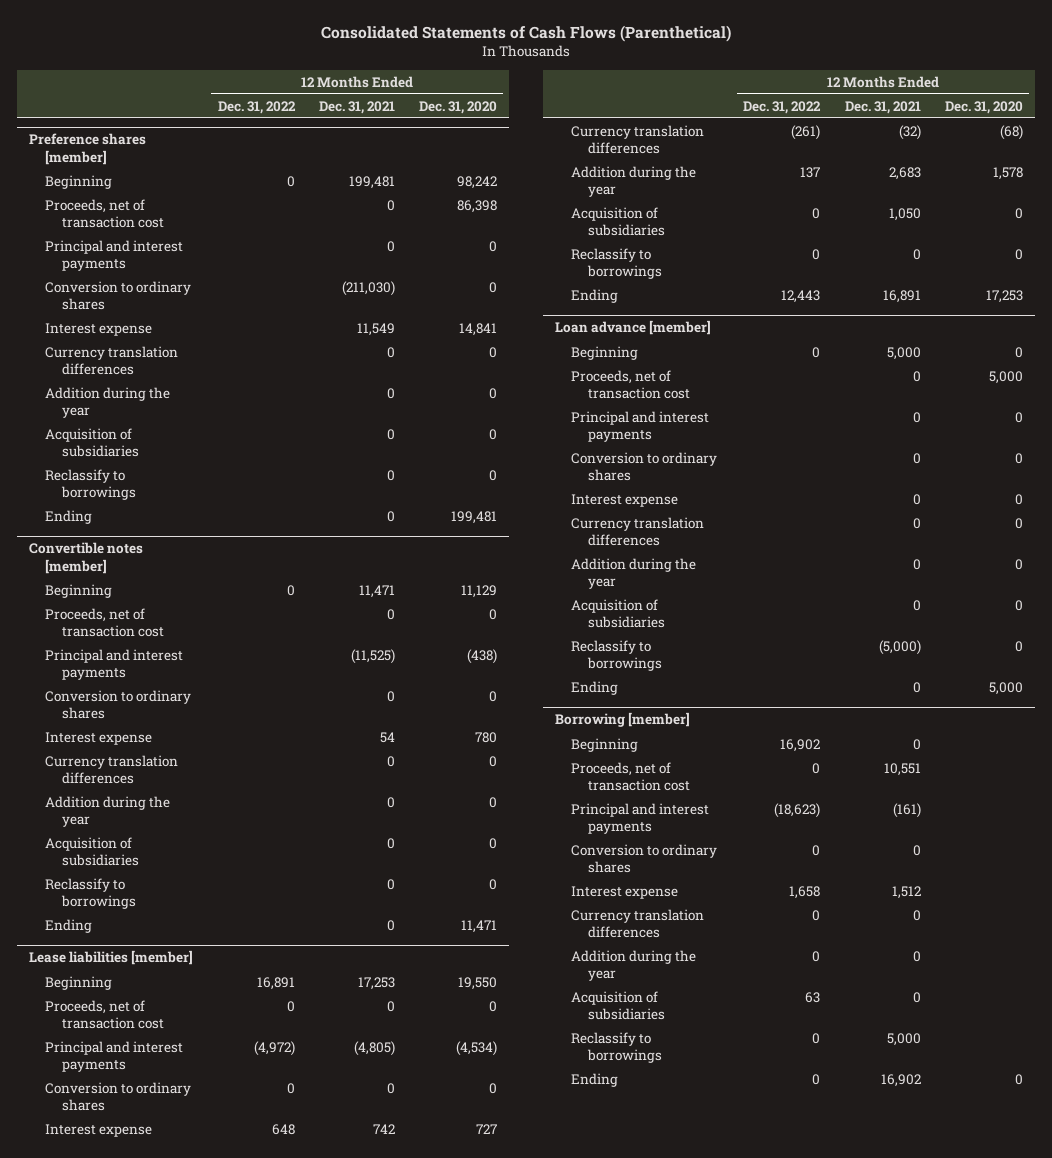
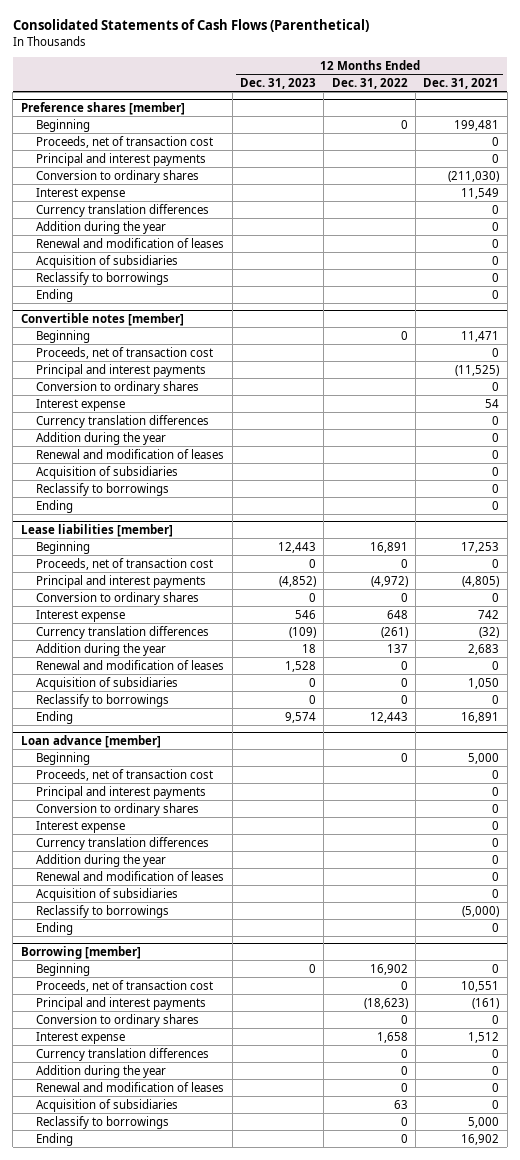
[419,100,498,114] Dec. 31, 2020 -> none
none -> [239,77,316,89] Dec. 31, 2023
none -> [36,237,225,248] Renewal and modification of leases
none -> [36,448,225,459] Renewal and modification of leases
none -> [36,659,225,670] Renewal and modification of leases
none -> [36,870,225,881] Renewal and modification of leases
none -> [36,1081,225,1092] Renewal and modification of leases

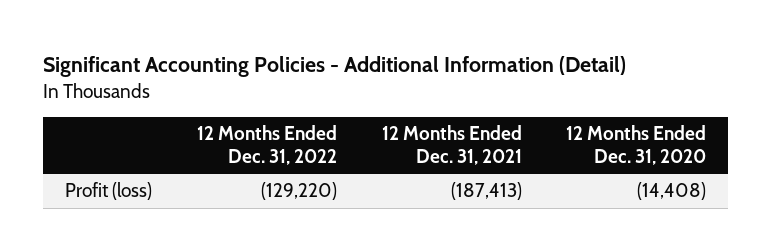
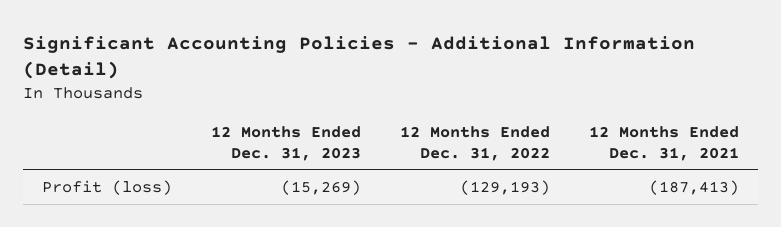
[566,125,707,165] 12 Months Ended Dec. 31, 2020 -> none
none -> [210,125,361,162] 12 Months Ended Dec. 31, 2023
[260,182,337,201] (129,220) -> [459,180,550,196] (129,193)

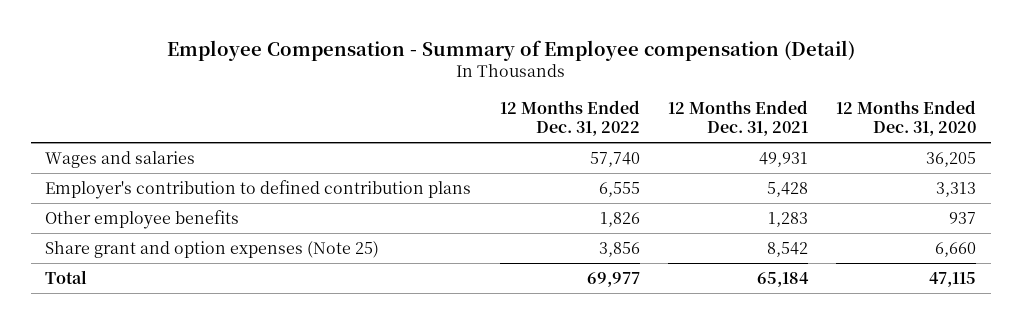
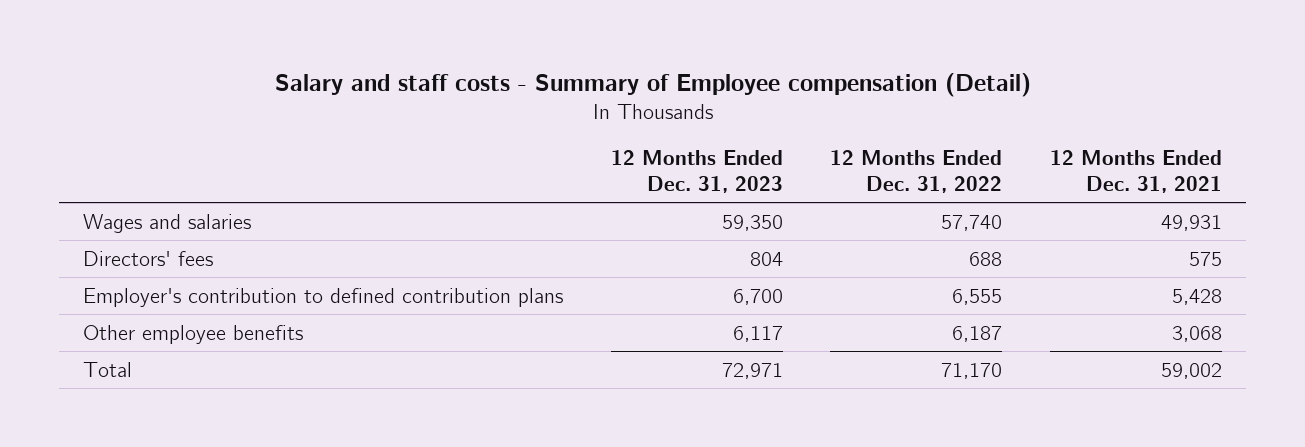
[166,39,855,61] Employee Compensation - Summary of Employee compensation (Detail) -> [274,73,1031,98] Salary and staff costs - Summary of Employee compensation (Detail)
[836,99,977,137] 12 Months Ended Dec. 31, 2020 -> none
none -> [610,149,783,193] 12 Months Ended Dec. 31, 2023
none -> [83,250,214,266] Directors' fees
[45,240,380,258] Share grant and option expenses (Note 25) -> none
[599,211,640,227] 1,826 -> [952,325,1003,342] 6,187
[767,211,808,227] 1,283 -> [1171,325,1222,342] 3,068
[586,271,640,287] 69,977 -> [941,362,1003,379] 71,170
[756,271,809,287] 65,184 -> [1160,362,1222,379] 59,002

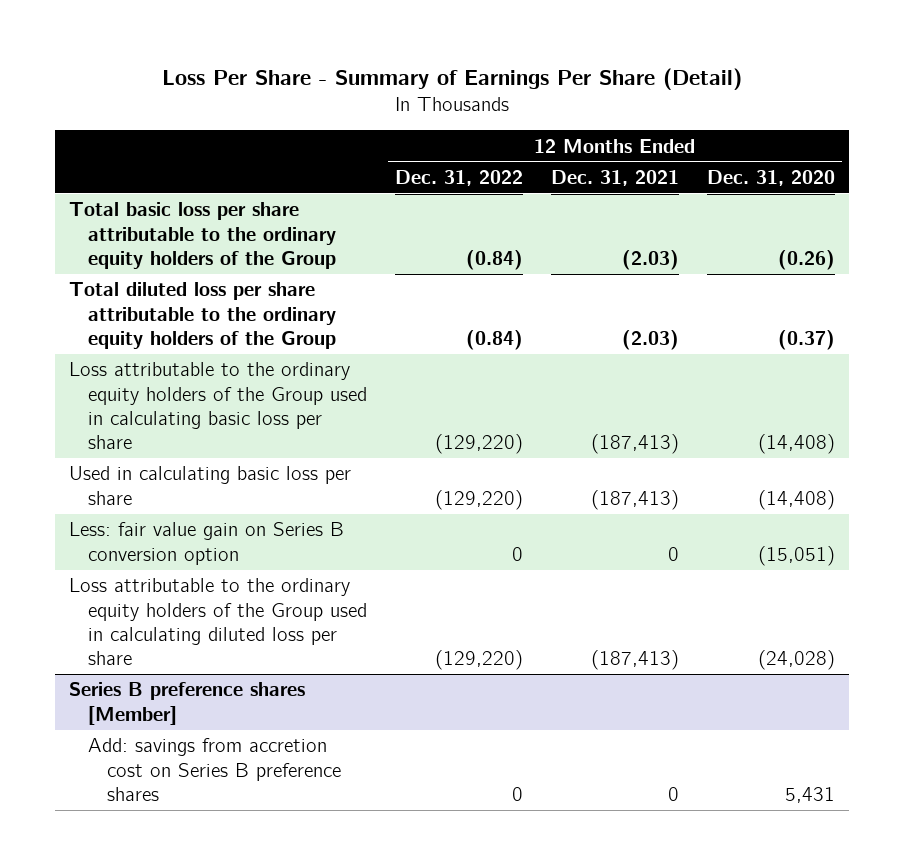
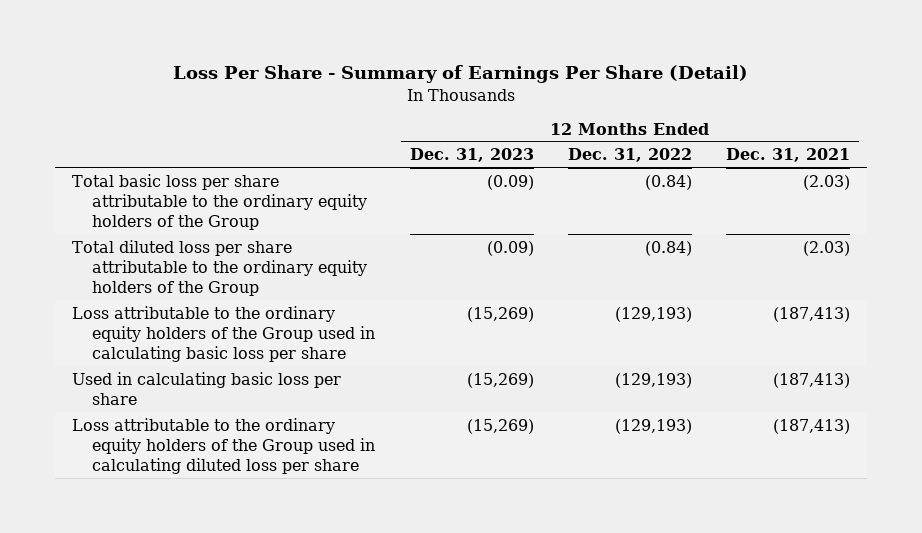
[706,169,835,186] Dec. 31, 2020 -> none
none -> [409,148,534,163] Dec. 31, 2023
[69,522,345,565] Less: fair value gain on Series B conversion option -> none
[69,682,306,725] Series B preference shares [Member] -> none
[87,738,341,801] Add: savings from accretion cost on Series B preference shares -> none
[434,434,523,455] (129,220) -> [614,306,692,322] (129,193)
[434,489,523,510] (129,220) -> [614,372,692,388] (129,193)
[434,650,523,671] (129,220) -> [614,418,692,434] (129,193)

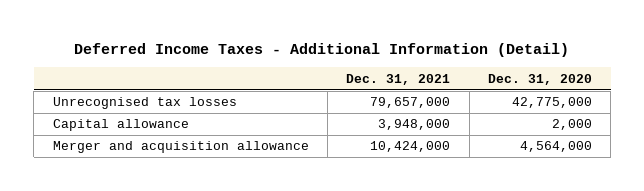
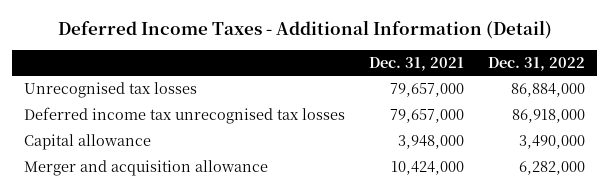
[487,73,592,85] Dec. 31, 2020 -> none
none -> [487,56,585,71] Dec. 31, 2022
none -> [24,107,346,125] Deferred income tax unrecognised tax losses

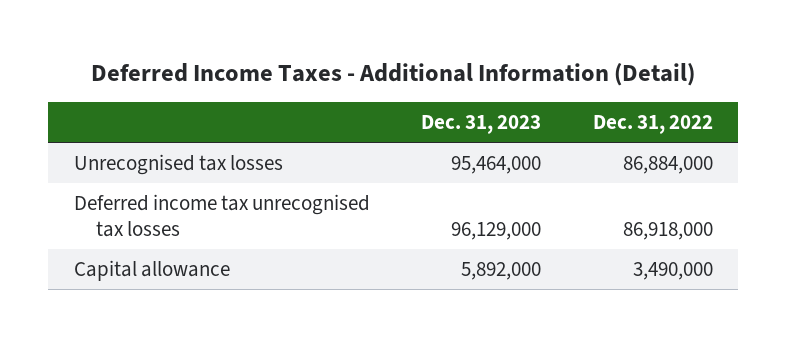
[369,56,465,71] Dec. 31, 2021 -> none
none -> [421,115,542,135] Dec. 31, 2023
[24,160,269,177] Merger and acquisition allowance -> none

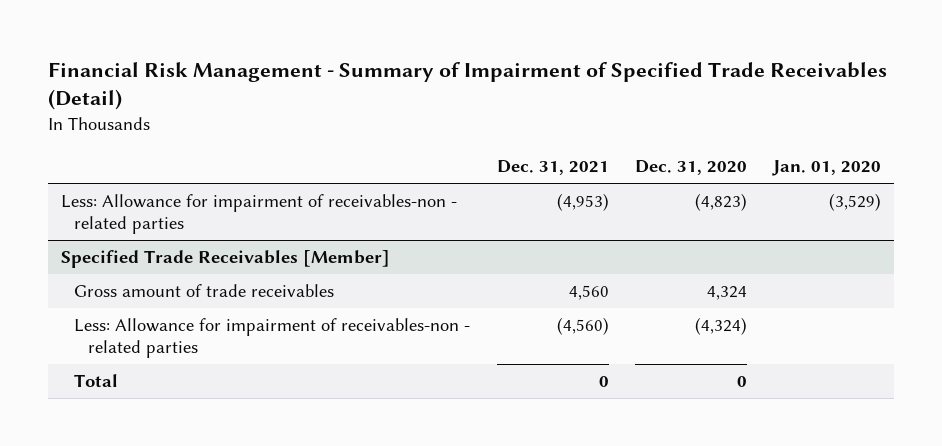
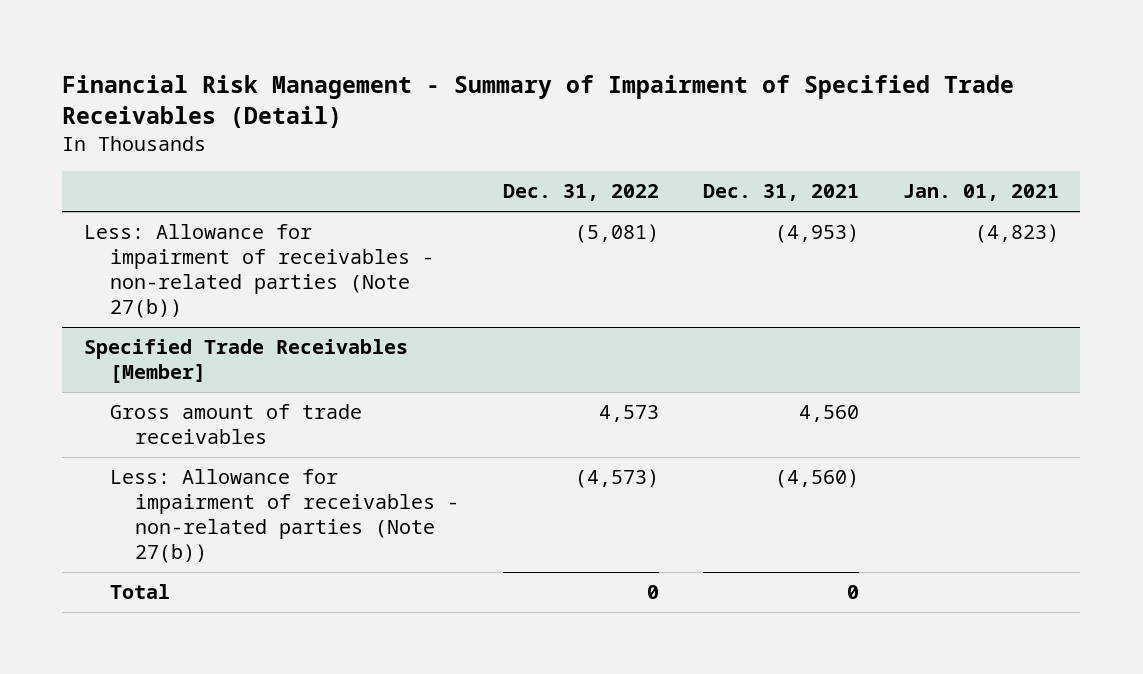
[634,160,747,176] Dec. 31, 2020 -> none
[772,160,882,177] Jan. 01, 2020 -> none
none -> [502,184,659,202] Dec. 31, 2022
none -> [902,184,1059,202] Jan. 01, 2021
[61,194,458,235] Less: Allowance for impairment of receivables-non - related parties -> [83,224,434,318] Less: Allowance for impairment of receivables - non-related parties (Note 27(b))
[74,318,471,359] Less: Allowance for impairment of receivables-non - related parties -> [109,469,460,563] Less: Allowance for impairment of receivables - non-related parties (Note 27(b))

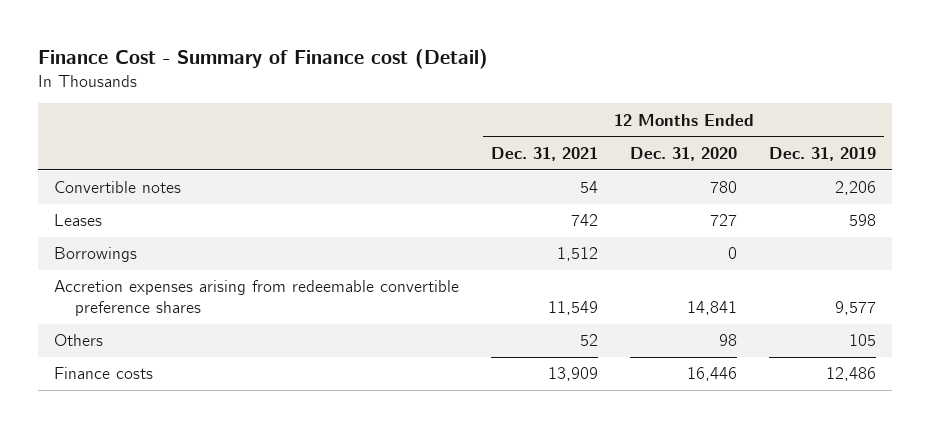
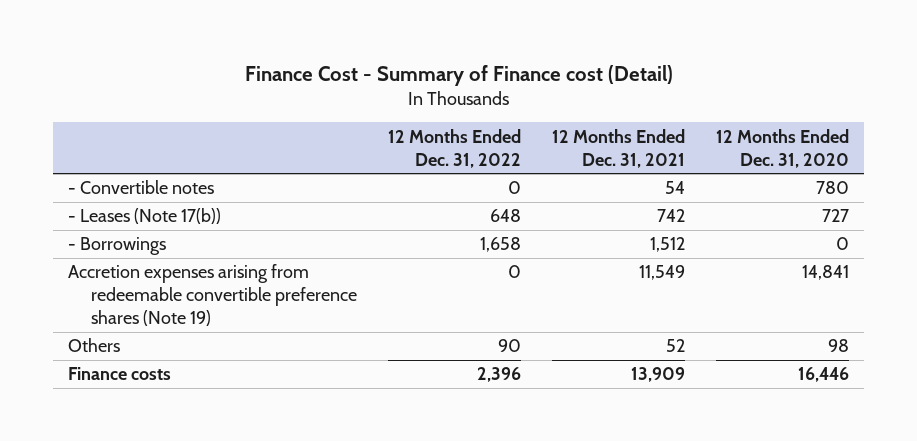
[769,146,877,161] Dec. 31, 2019 -> none
none -> [387,128,521,168] 12 Months Ended Dec. 31, 2022
[53,181,181,194] Convertible notes -> [68,180,215,195] - Convertible notes
[53,214,102,227] Leases -> [68,208,222,225] - Leases (Note 17(b))
[53,247,137,263] Borrowings -> [68,237,167,256] - Borrowings
[53,280,459,317] Accretion expenses arising from redeemable convertible preference shares -> [68,264,357,327] Accretion expenses arising from redeemable convertible preference shares (Note 19)

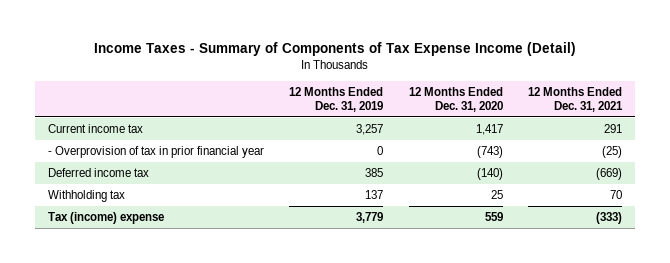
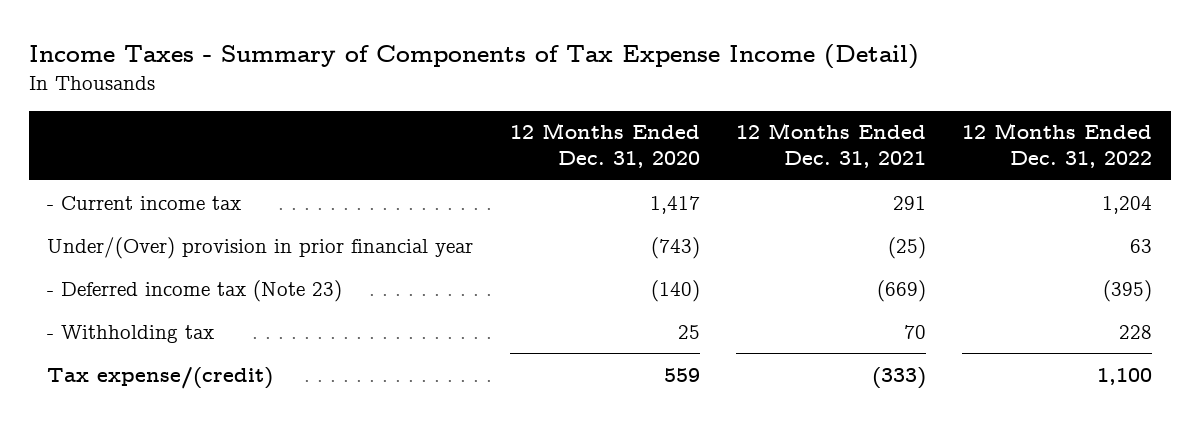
[289,86,384,112] 12 Months Ended Dec. 31, 2019 -> none
none -> [962,123,1153,169] 12 Months Ended Dec. 31, 2022
[48,124,144,134] Current income tax -> [47,195,242,210] - Current income tax
[48,146,265,159] - Overprovision of tax in prior financial year -> [47,236,474,259] Under/(Over) provision in prior financial year
[48,168,150,178] Deferred income tax -> [47,279,343,302] - Deferred income tax (Note 23)
[48,190,126,203] Withholding tax -> [47,324,215,343] - Withholding tax
[48,212,165,225] Tax (income) expense -> [47,366,274,389] Tax expense/(credit)

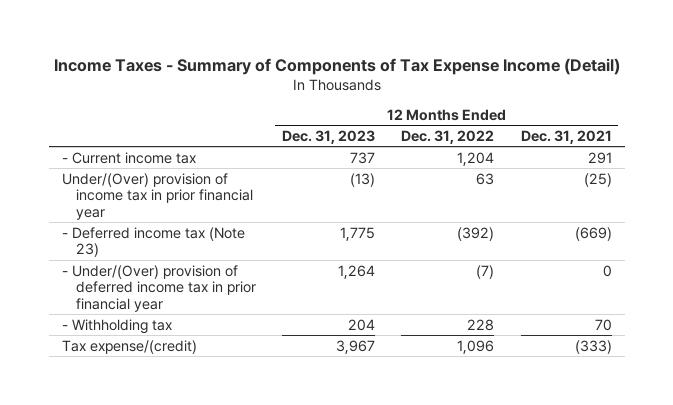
[509,123,700,169] 12 Months Ended Dec. 31, 2020 -> none
none -> [281,129,375,144] Dec. 31, 2023
[47,236,474,259] Under/(Over) provision in prior financial year -> [61,172,253,220] Under/(Over) provision of income tax in prior financial year
[1103,279,1153,302] (395) -> [457,226,495,241] (392)
none -> [61,264,256,312] - Under/(Over) provision of deferred income tax in prior financial year
[1097,367,1153,385] 1,100 -> [457,339,495,354] 1,096

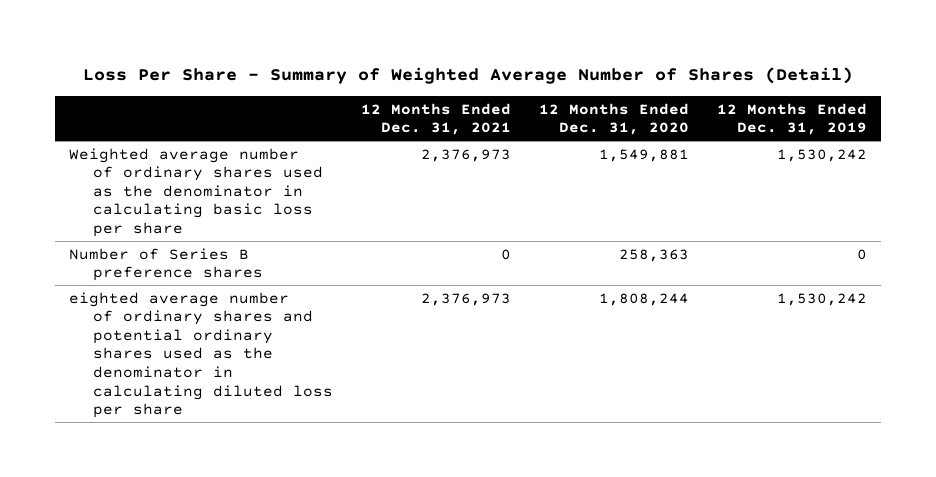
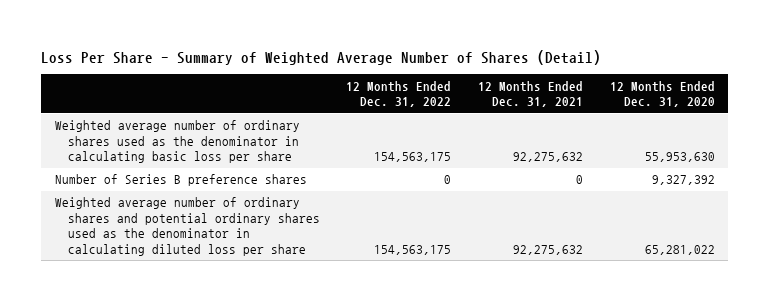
[716,102,867,136] 12 Months Ended Dec. 31, 2019 -> none
none -> [346,80,452,108] 12 Months Ended Dec. 31, 2022
[420,148,511,162] 2,376,973 -> [512,152,583,163] 92,275,632
[598,148,689,162] 1,549,881 -> [644,152,715,163] 55,953,630
[618,248,689,262] 258,363 -> [651,175,715,186] 9,327,392
[69,291,333,419] eighted average number of ordinary shares and potential ordinary shares used as the denominator in calculating diluted loss per share -> [54,197,320,256] Weighted average number of ordinary shares and potential ordinary shares used as the denominator in calculating diluted loss per share
[420,292,511,306] 2,376,973 -> [512,244,583,255] 92,275,632
[598,292,689,306] 1,808,244 -> [644,244,715,255] 65,281,022

